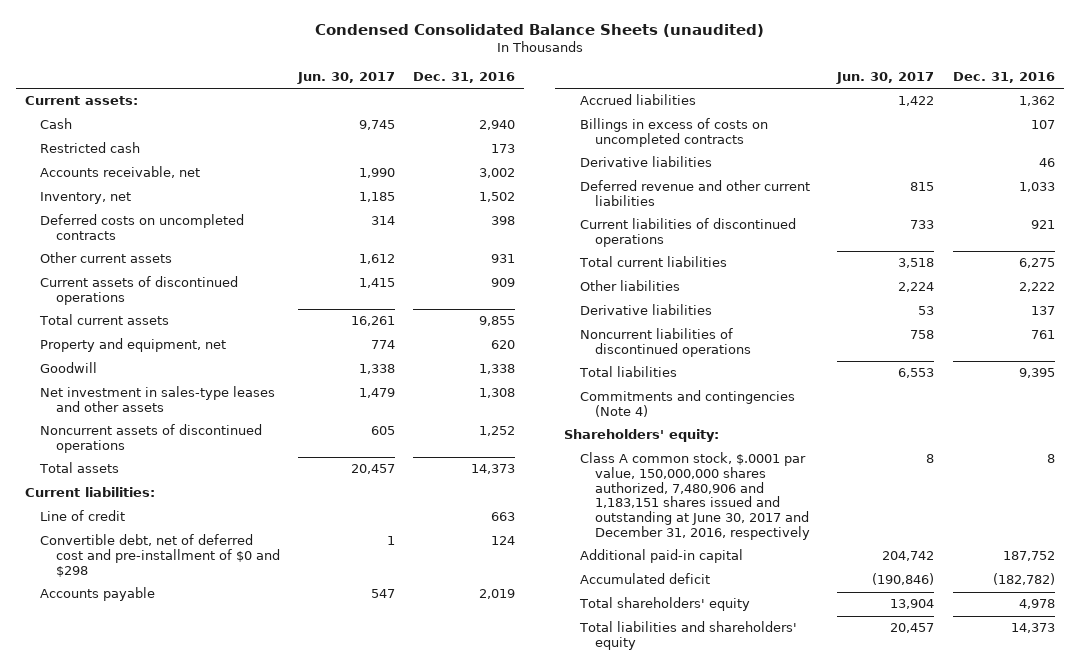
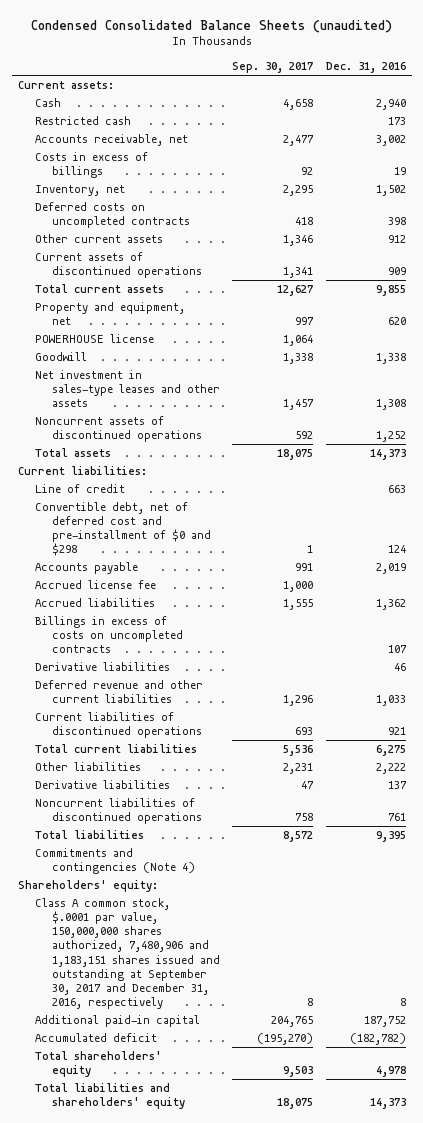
[296,72,395,85] Jun. 30, 2017 -> none
none -> [232,62,314,74] Sep. 30, 2017
none -> [34,152,148,179] Costs in excess of billings
[490,254,515,264] 931 -> [387,235,406,244] 912
none -> [34,334,154,344] POWERHOUSE license
none -> [34,580,156,590] Accrued license fee
[579,452,811,540] Class A common stock, $.0001 par value, 150,000,000 shares authorized, 7,480,906 and 1,183,151 shares issued and outstanding at June 30, 2017 and December 31, 2016, respectively -> [34,898,221,1009] Class A common stock, $.0001 par value, 150,000,000 shares authorized, 7,480,906 and 1,183,151 shares issued and outstanding at September 30, 2017 and December 31, 2016, respectively

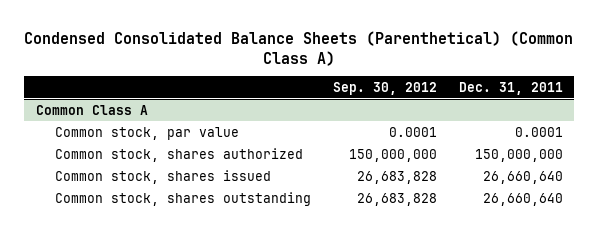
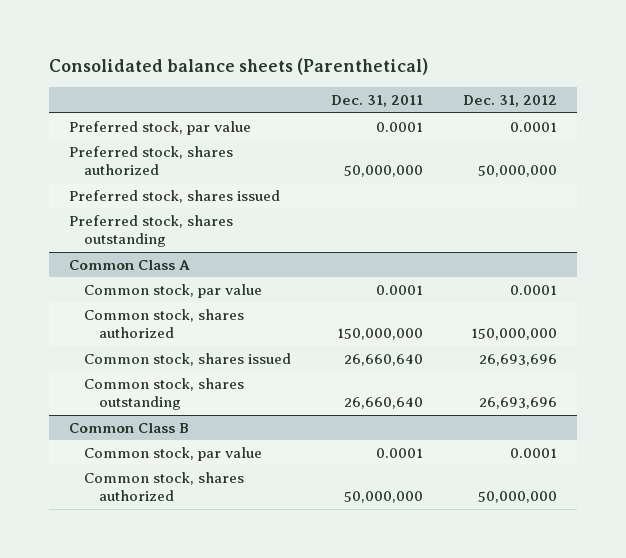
[24,30,574,66] Condensed Consolidated Balance Sheets (Parenthetical) (Common Class A) -> [48,58,428,76] Consolidated balance sheets (Parenthetical)
[332,81,437,95] Sep. 30, 2012 -> none
none -> [463,95,558,108] Dec. 31, 2012
none -> [69,120,252,135] Preferred stock, par value
none -> [69,145,234,176] Preferred stock, shares authorized
none -> [69,189,281,203] Preferred stock, shares issued
none -> [69,214,234,248] Preferred stock, shares outstanding
none -> [69,422,189,433] Common Class B
none -> [83,446,262,461] Common stock, par value
none -> [83,471,244,502] Common stock, shares authorized

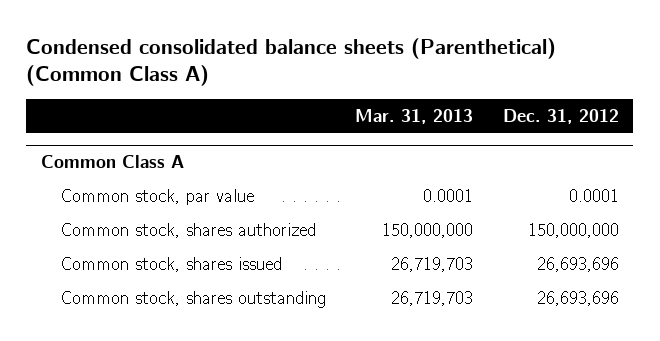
[48,58,428,76] Consolidated balance sheets (Parenthetical) -> [26,37,557,87] Condensed consolidated balance sheets (Parenthetical) (Common Class A)
[331,95,424,108] Dec. 31, 2011 -> none
none -> [355,108,474,124] Mar. 31, 2013
[69,120,252,135] Preferred stock, par value -> none
[69,145,234,176] Preferred stock, shares authorized -> none
[69,189,281,203] Preferred stock, shares issued -> none
[69,214,234,248] Preferred stock, shares outstanding -> none
[69,422,189,433] Common Class B -> none
[83,446,262,461] Common stock, par value -> none
[83,471,244,502] Common stock, shares authorized -> none

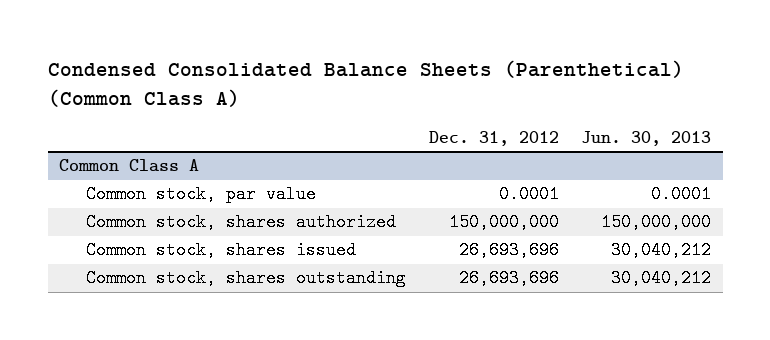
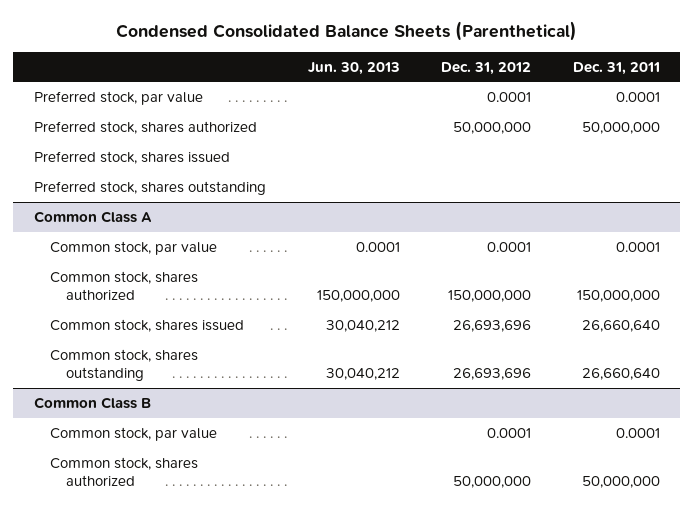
[47,60,684,108] Condensed Consolidated Balance Sheets (Parenthetical) (Common Class A) -> [115,20,577,41] Condensed Consolidated Balance Sheets (Parenthetical)
none -> [572,61,660,75] Dec. 31, 2011
none -> [34,90,204,105] Preferred stock, par value
none -> [34,120,258,134] Preferred stock, shares authorized
none -> [34,150,231,164] Preferred stock, shares issued
none -> [34,180,267,195] Preferred stock, shares outstanding
none -> [34,396,152,409] Common Class B
none -> [50,426,218,441] Common stock, par value
none -> [50,456,199,487] Common stock, shares authorized

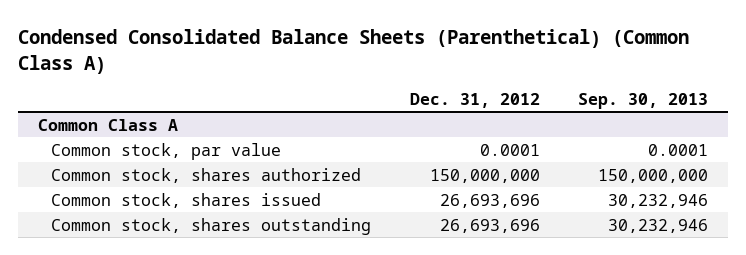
[115,20,577,41] Condensed Consolidated Balance Sheets (Parenthetical) -> [18,28,690,74] Condensed Consolidated Balance Sheets (Parenthetical) (Common Class A)
[307,61,400,75] Jun. 30, 2013 -> none
[572,61,660,75] Dec. 31, 2011 -> none
none -> [578,92,709,109] Sep. 30, 2013
[34,90,204,105] Preferred stock, par value -> none
[34,120,258,134] Preferred stock, shares authorized -> none
[34,150,231,164] Preferred stock, shares issued -> none
[34,180,267,195] Preferred stock, shares outstanding -> none
[34,396,152,409] Common Class B -> none
[50,426,218,441] Common stock, par value -> none
[50,456,199,487] Common stock, shares authorized -> none

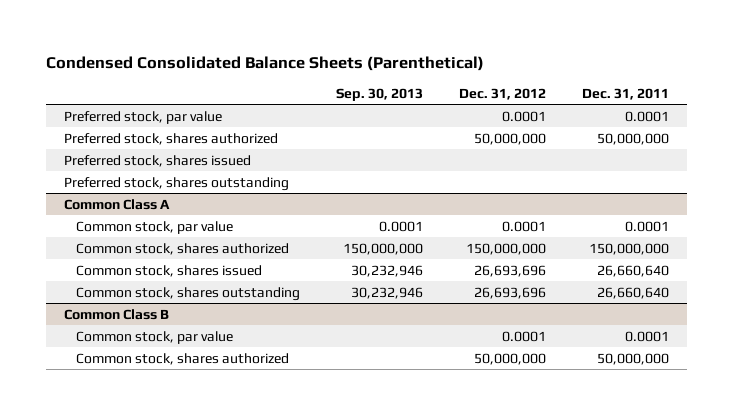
[18,28,690,74] Condensed Consolidated Balance Sheets (Parenthetical) (Common Class A) -> [45,55,484,71] Condensed Consolidated Balance Sheets (Parenthetical)
none -> [582,87,670,100] Dec. 31, 2011
none -> [63,110,222,124] Preferred stock, par value
none -> [63,132,278,145] Preferred stock, shares authorized
none -> [63,154,251,167] Preferred stock, shares issued
none -> [63,176,289,191] Preferred stock, shares outstanding
none -> [63,308,169,320] Common Class B
none -> [76,330,234,344] Common stock, par value
none -> [76,352,290,365] Common stock, shares authorized

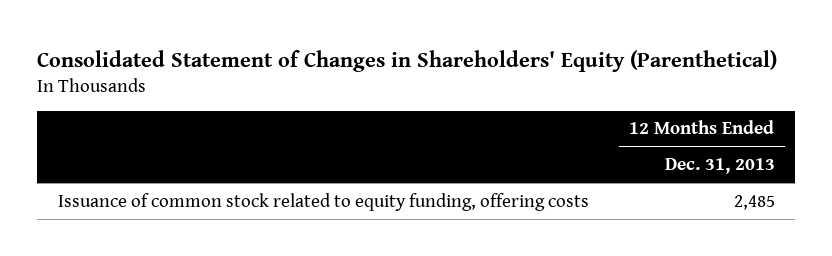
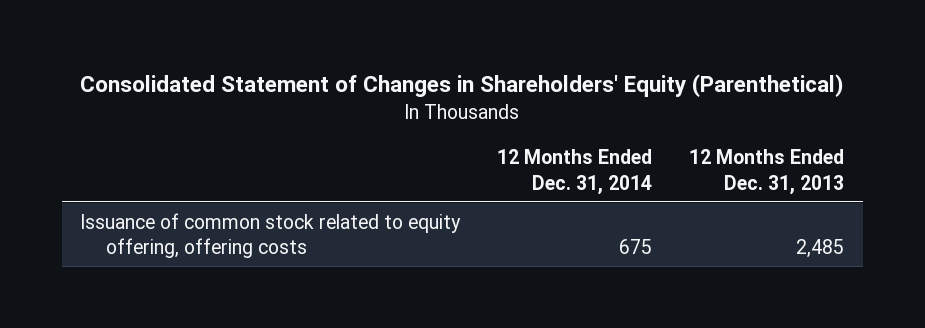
none -> [497,149,653,195] 12 Months Ended Dec. 31, 2014
[57,192,589,211] Issuance of common stock related to equity funding, offering costs -> [80,212,462,259] Issuance of common stock related to equity offering, offering costs

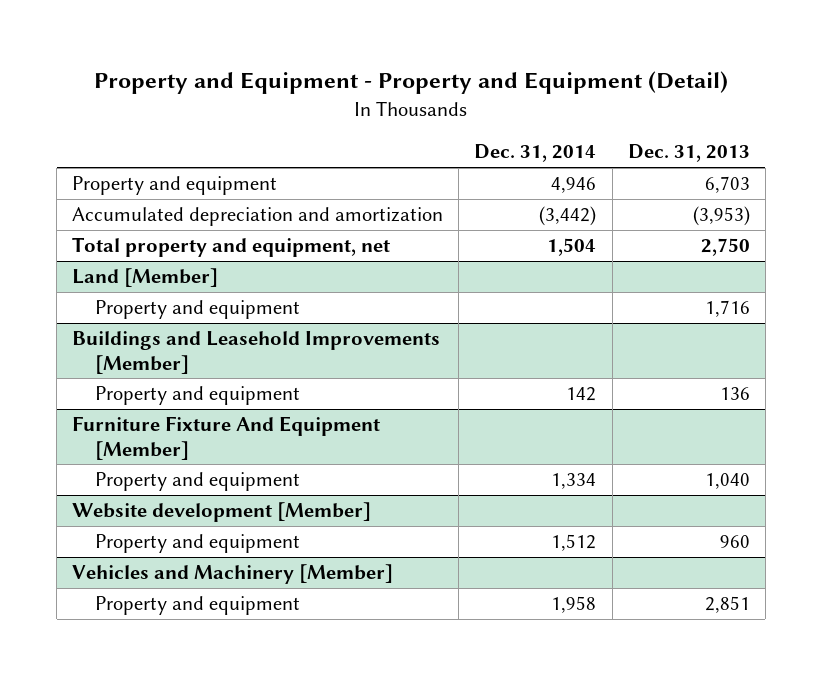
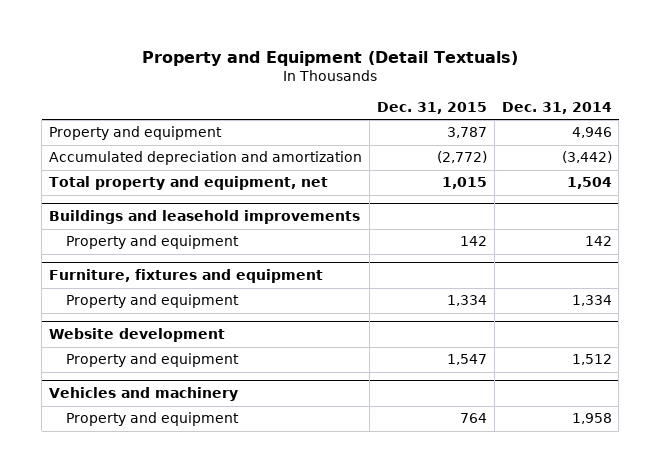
[93,71,728,95] Property and Equipment - Property and Equipment (Detail) -> [142,50,519,66] Property and Equipment (Detail Textuals)
[627,144,750,163] Dec. 31, 2013 -> none
none -> [376,101,487,114] Dec. 31, 2015
[72,268,219,288] Land [Member] -> none
[95,300,301,320] Property and equipment -> none
[72,331,441,374] Buildings and Leasehold Improvements [Member] -> [49,209,361,224] Buildings and leasehold improvements
[72,416,381,460] Furniture Fixture And Equipment [Member] -> [49,268,324,283] Furniture, fixtures and equipment
[72,502,372,523] Website development [Member] -> [49,327,226,342] Website development
[72,564,394,585] Vehicles and Machinery [Member] -> [49,386,239,401] Vehicles and machinery

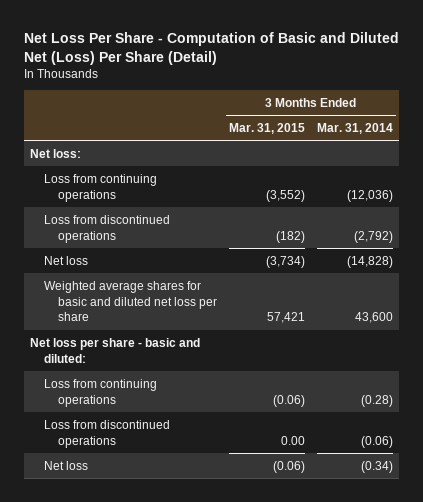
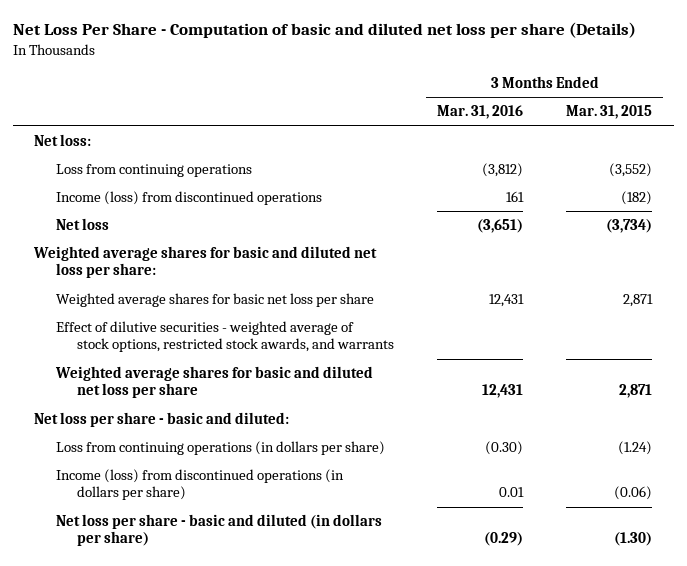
[23,31,399,65] Net Loss Per Share - Computation of Basic and Diluted Net (Loss) Per Share (Detail) -> [12,22,636,39] Net Loss Per Share - Computation of basic and diluted net loss per share (Details)
[317,123,394,135] Mar. 31, 2014 -> none
none -> [437,105,524,120] Mar. 31, 2016
[43,214,170,243] Loss from discontinued operations -> [55,191,322,206] Income (loss) from discontinued operations
none -> [33,246,378,279] Weighted average shares for basic and diluted net loss per share:
none -> [55,293,374,308] Weighted average shares for basic net loss per share
none -> [55,321,394,353] Effect of dilutive securities - weighted average of stock options, restricted stock awards, and warrants
[266,312,305,324] 57,421 -> [619,384,653,399] 2,871
[43,378,157,407] Loss from continuing operations -> [55,441,385,456] Loss from continuing operations (in dollars per share)
[272,394,305,407] (0.06) -> [618,441,653,456] (1.24)
[43,419,170,448] Loss from discontinued operations -> [55,469,344,501] Income (loss) from discontinued operations (in dollars per share)
[280,435,305,445] 0.00 -> [614,486,653,501] (0.06)
[43,460,88,470] Net loss -> [55,514,382,547] Net loss per share - basic and diluted (in dollars per share)
[272,460,305,473] (0.06) -> [614,532,653,547] (1.30)

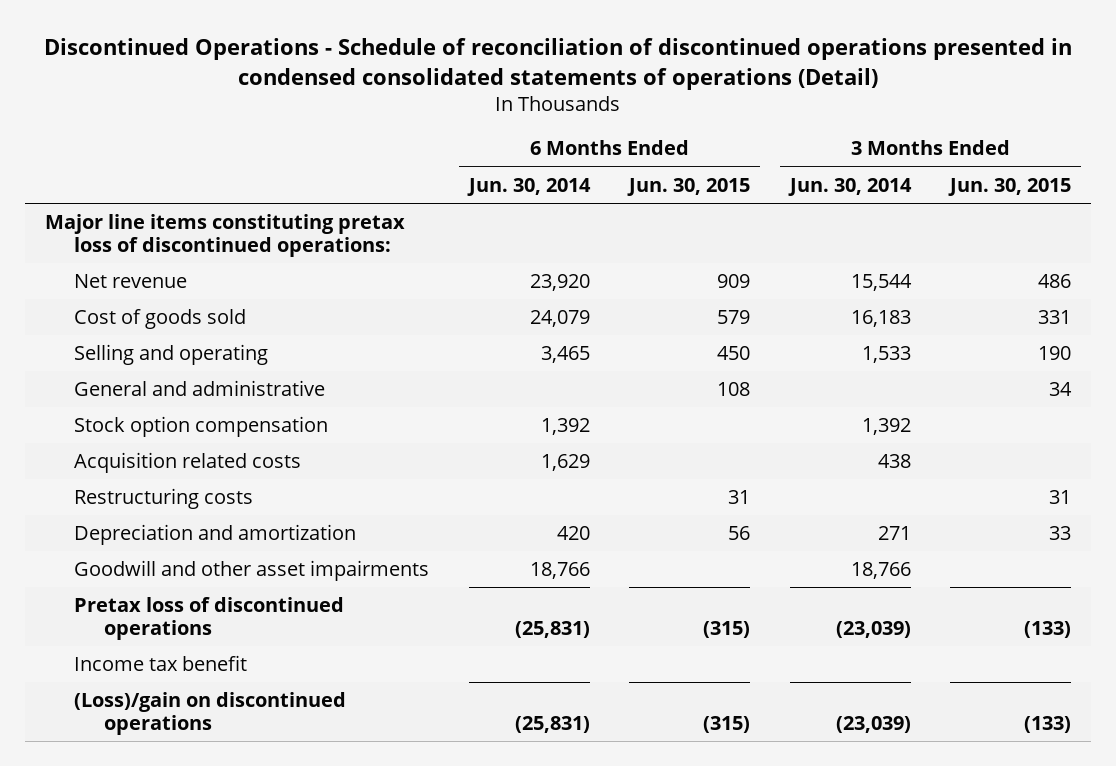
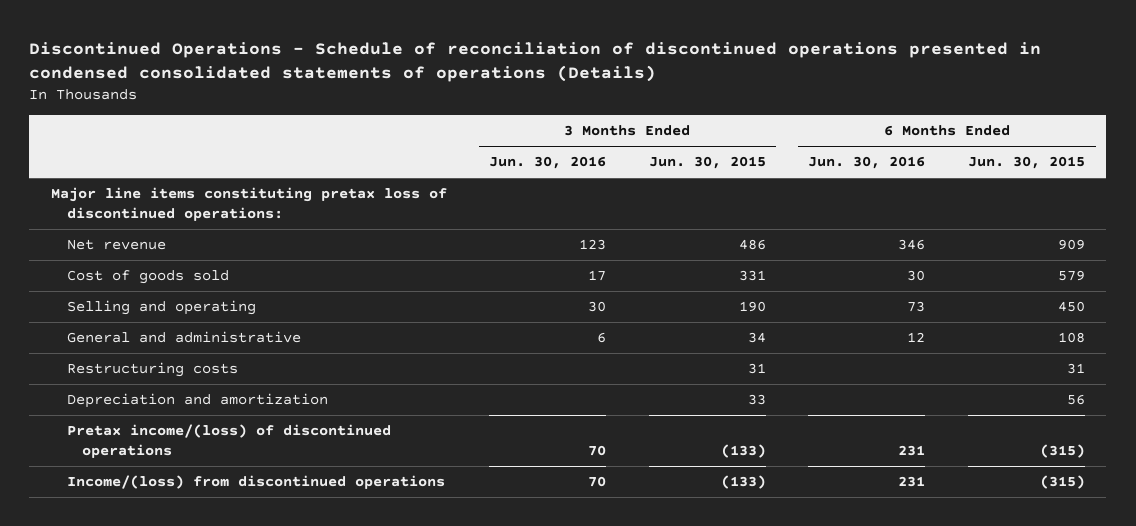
[43,37,1072,90] Discontinued Operations - Schedule of reconciliation of discontinued operations presented in condensed consolidated statements of operations (Detail) -> [29,41,1042,82] Discontinued Operations - Schedule of reconciliation of discontinued operations presented in condensed consolidated statements of operations (Details)
[466,177,591,196] Jun. 30, 2014 -> none
[787,177,912,196] Jun. 30, 2014 -> none
none -> [489,156,607,170] Jun. 30, 2016
none -> [808,156,926,170] Jun. 30, 2016
[74,416,329,438] Stock option compensation -> none
[74,452,302,474] Acquisition related costs -> none
[74,560,430,582] Goodwill and other asset impairments -> none
[74,655,248,672] Income tax benefit -> none
[74,597,345,641] Pretax loss of discontinued operations -> [66,424,391,458] Pretax income/(loss) of discontinued operations
[74,692,347,736] (Loss)/gain on discontinued operations -> [66,475,445,490] Income/(loss) from discontinued operations

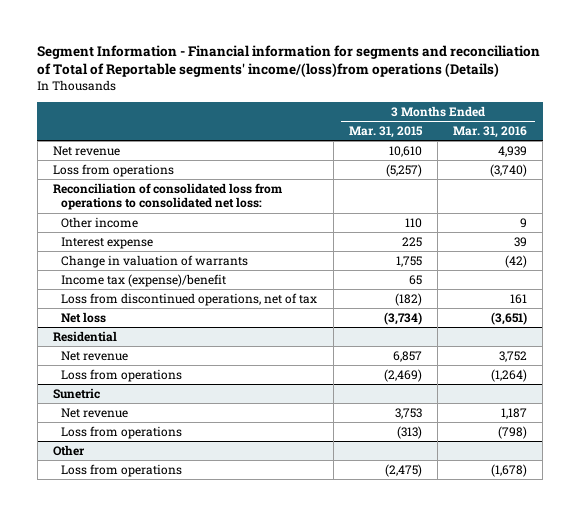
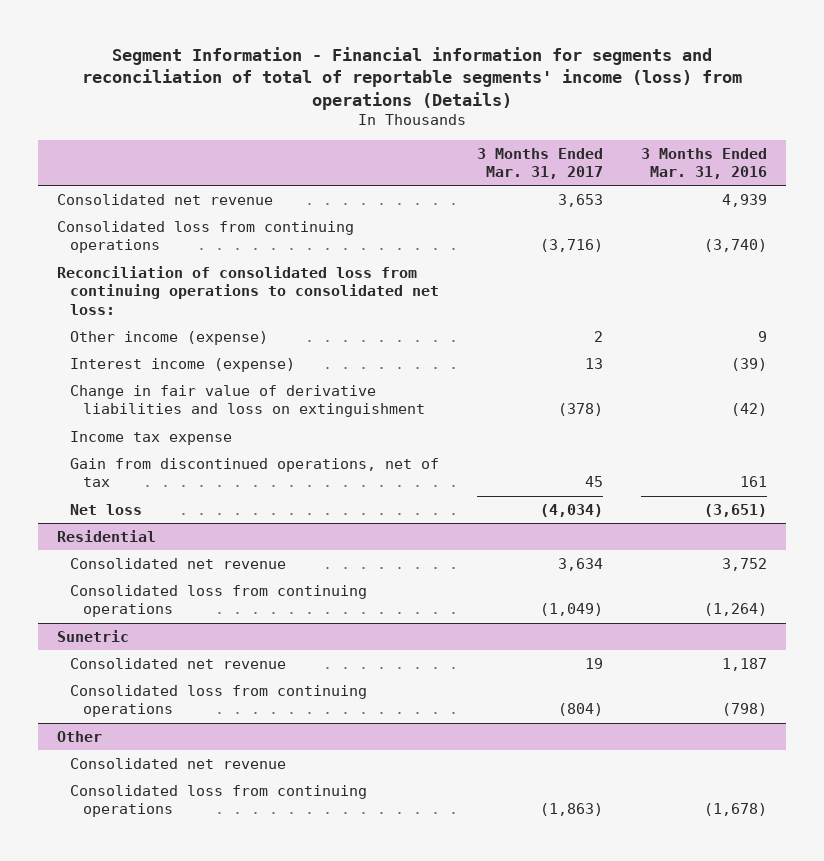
[37,44,541,77] Segment Information - Financial information for segments and reconciliation of Total of Reportable segments' income/(loss)from operations (Details) -> [81,46,742,110] Segment Information - Financial information for segments and reconciliation of total of reportable segments' income (loss) from operations (Details)
[348,125,423,138] Mar. 31, 2015 -> none
none -> [476,147,603,179] 3 Months Ended Mar. 31, 2017
[52,145,120,156] Net revenue -> [56,193,273,205] Consolidated net revenue
[52,163,174,177] Loss from operations -> [56,220,354,254] Consolidated loss from continuing operations
[52,182,282,211] Reconciliation of consolidated loss from operations to consolidated net loss: -> [56,265,440,315] Reconciliation of consolidated loss from continuing operations to consolidated net loss:
[61,216,139,228] Other income -> [70,330,269,345] Other income (expense)
[61,236,154,249] Interest expense -> [70,357,296,372] Interest income (expense)
[514,236,528,247] 39 -> [730,357,767,371] (39)
[61,254,249,268] Change in valuation of warrants -> [70,384,426,418] Change in fair value of derivative liabilities and loss on extinguishment
[61,273,227,287] Income tax (expense)/benefit -> [70,430,233,445] Income tax expense
[61,292,318,306] Loss from discontinued operations, net of tax -> [70,457,440,488] Gain from discontinued operations, net of tax
[61,350,129,361] Net revenue -> [70,557,287,569] Consolidated net revenue
[61,368,183,382] Loss from operations -> [70,584,368,618] Consolidated loss from continuing operations
[61,407,129,418] Net revenue -> [70,657,287,669] Consolidated net revenue
[61,425,183,439] Loss from operations -> [70,684,368,718] Consolidated loss from continuing operations
none -> [70,757,287,769] Consolidated net revenue
[61,463,183,477] Loss from operations -> [70,784,368,818] Consolidated loss from continuing operations

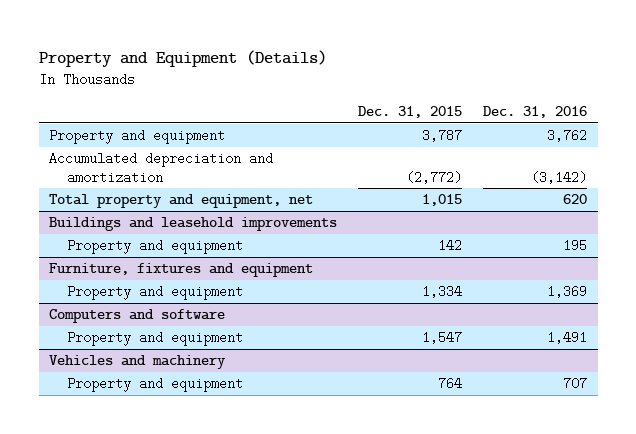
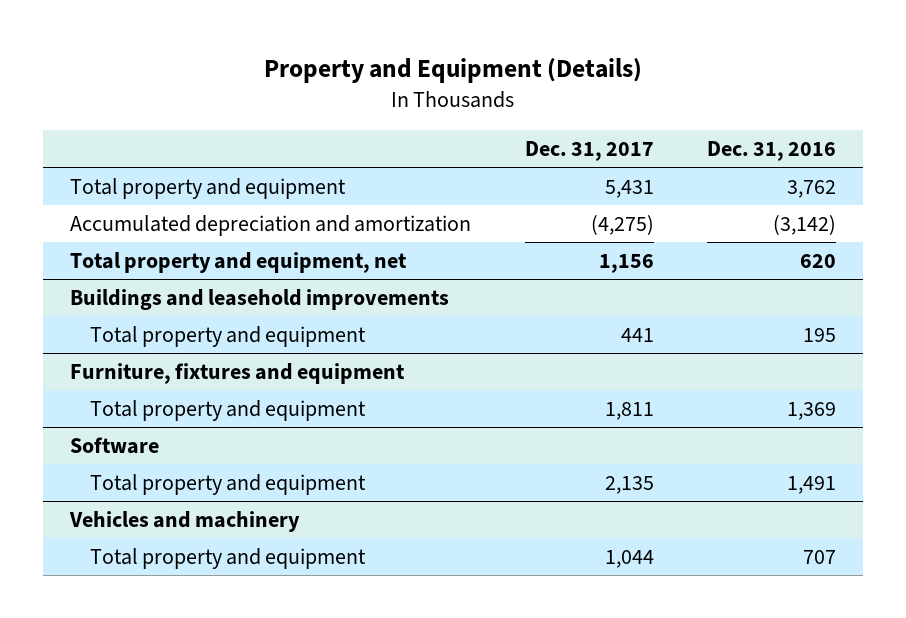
[358,106,463,119] Dec. 31, 2015 -> none
none -> [524,140,654,161] Dec. 31, 2017
[49,129,226,145] Property and equipment -> [69,178,346,200] Total property and equipment
[66,239,243,255] Property and equipment -> [90,326,367,348] Total property and equipment
[66,285,243,301] Property and equipment -> [90,400,367,422] Total property and equipment
[49,309,226,324] Computers and software -> [69,437,159,455] Software
[66,331,243,347] Property and equipment -> [90,474,367,496] Total property and equipment
[66,377,243,393] Property and equipment -> [90,548,367,570] Total property and equipment

